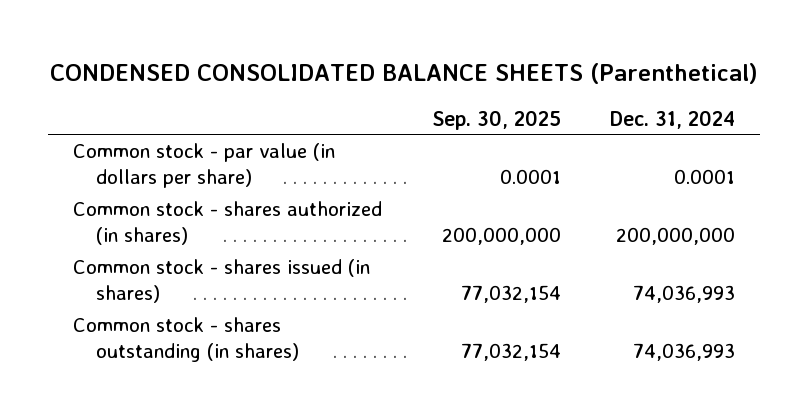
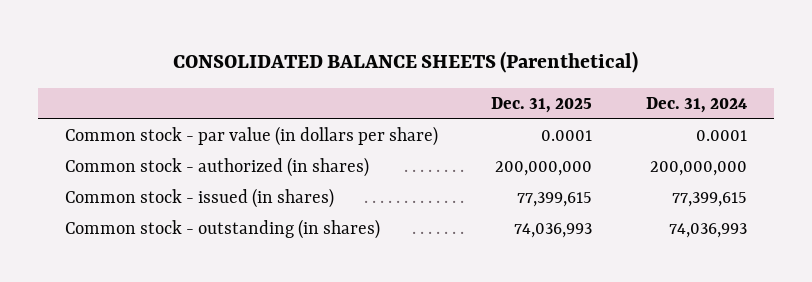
[50,63,759,85] CONDENSED CONSOLIDATED BALANCE SHEETS (Parenthetical) -> [172,51,638,74] CONSOLIDATED BALANCE SHEETS (Parenthetical)
[431,109,561,130] Sep. 30, 2025 -> none
none -> [491,97,593,114] Dec. 31, 2025
[73,201,383,245] Common stock - shares authorized (in shares) -> [64,156,369,177] Common stock - authorized (in shares)
[73,259,371,303] Common stock - shares issued (in shares) -> [64,187,334,208] Common stock - issued (in shares)
[633,284,736,303] 74,036,993 -> [672,191,748,207] 77,399,615
[73,317,299,362] Common stock - shares outstanding (in shares) -> [64,218,380,239] Common stock - outstanding (in shares)

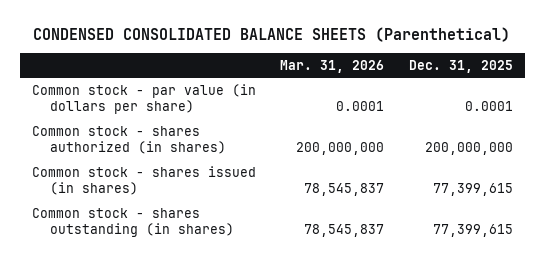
[172,51,638,74] CONSOLIDATED BALANCE SHEETS (Parenthetical) -> [33,26,511,42] CONDENSED CONSOLIDATED BALANCE SHEETS (Parenthetical)
[646,97,748,114] Dec. 31, 2024 -> none
none -> [280,59,385,73] Mar. 31, 2026
[64,156,369,177] Common stock - authorized (in shares) -> [31,125,226,155] Common stock - shares authorized (in shares)
[64,187,334,208] Common stock - issued (in shares) -> [31,165,256,196] Common stock - shares issued (in shares)
[64,218,380,239] Common stock - outstanding (in shares) -> [31,207,234,238] Common stock - shares outstanding (in shares)
[514,222,593,238] 74,036,993 -> [432,224,513,238] 77,399,615

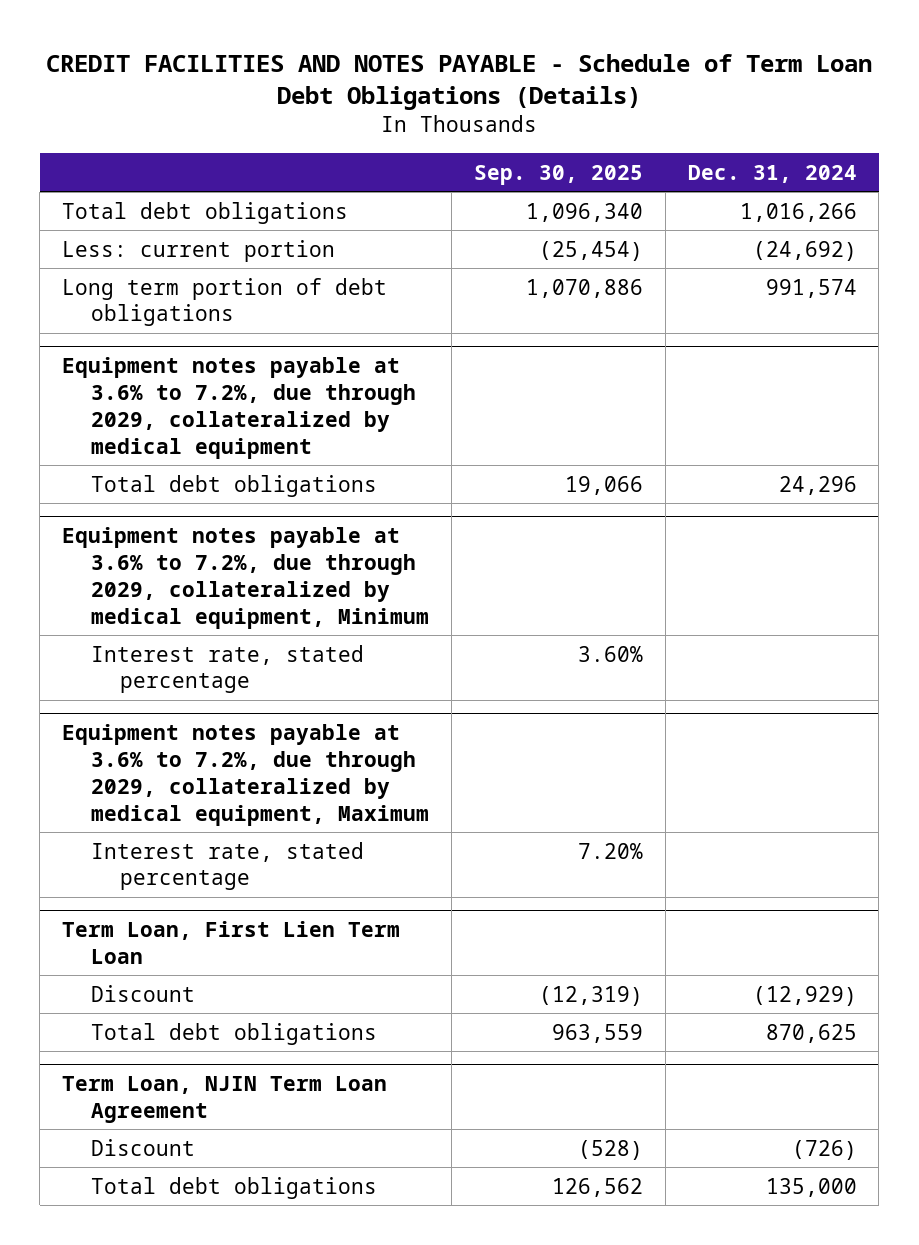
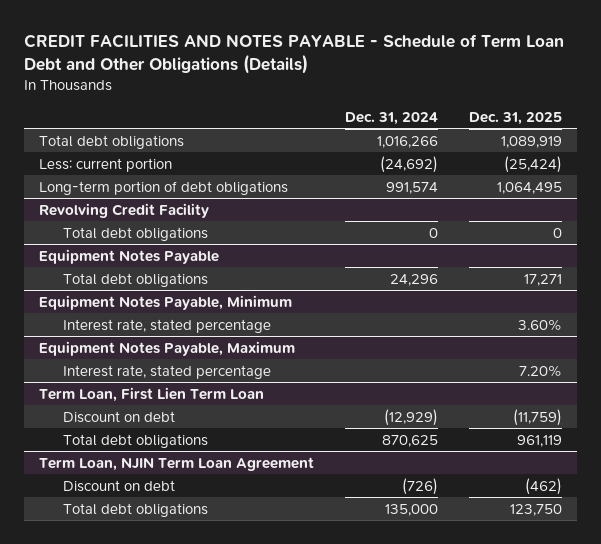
[46,53,873,111] CREDIT FACILITIES AND NOTES PAYABLE - Schedule of Term Loan Debt Obligations (Details) -> [23,33,564,74] CREDIT FACILITIES AND NOTES PAYABLE - Schedule of Term Loan Debt and Other Obligations (Details)
[473,164,643,185] Sep. 30, 2025 -> none
none -> [468,111,562,125] Dec. 31, 2025
[62,277,388,327] Long term portion of debt obligations -> [39,180,289,195] Long-term portion of debt obligations
none -> [39,202,210,218] Revolving Credit Facility
none -> [62,226,208,241] Total debt obligations
[62,356,417,459] Equipment notes payable at 3.6% to 7.2%, due through 2029, collateralized by medical equipment -> [39,248,220,264] Equipment Notes Payable
[62,526,430,629] Equipment notes payable at 3.6% to 7.2%, due through 2029, collateralized by medical equipment, Minimum -> none
none -> [39,294,293,310] Equipment Notes Payable, Minimum
[62,723,430,826] Equipment notes payable at 3.6% to 7.2%, due through 2029, collateralized by medical equipment, Maximum -> none
none -> [39,340,296,356] Equipment Notes Payable, Maximum
[91,984,196,1002] Discount -> [62,410,175,423] Discount on debt
[91,1138,196,1156] Discount -> [62,479,175,492] Discount on debt

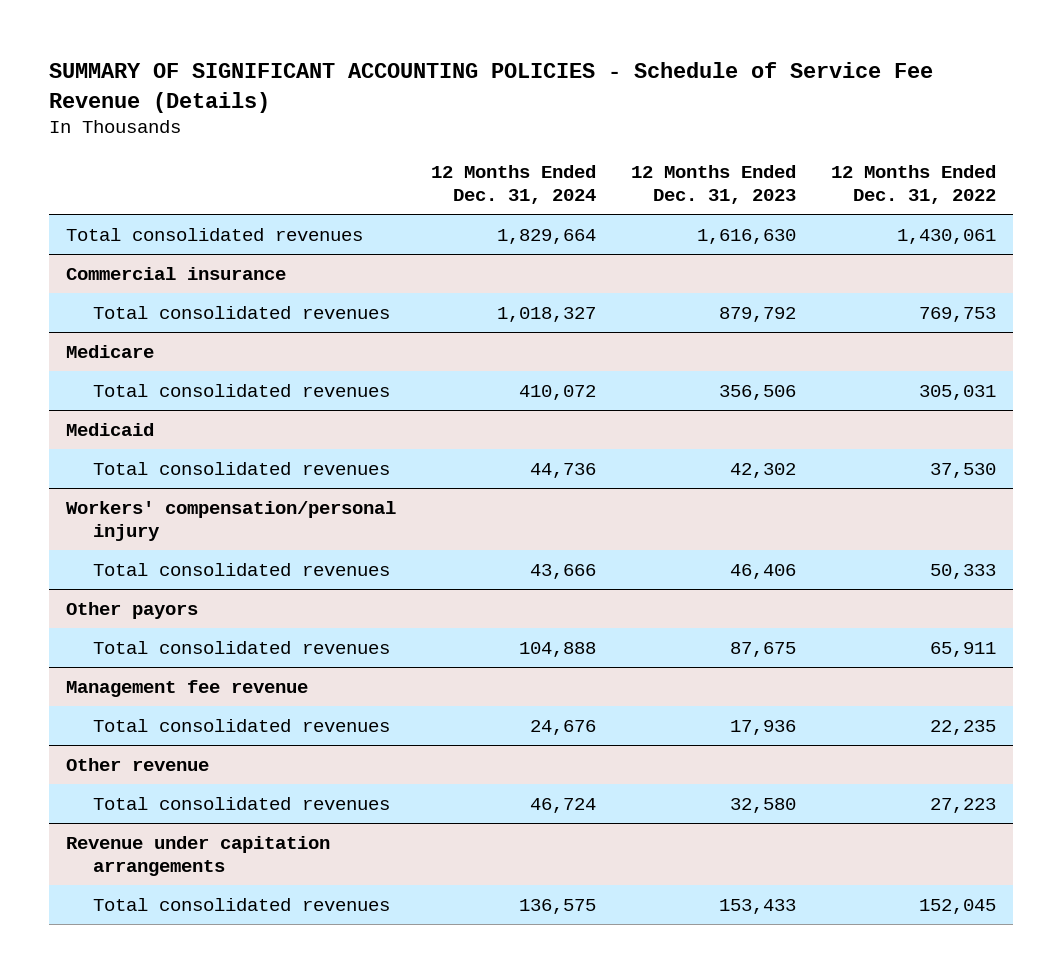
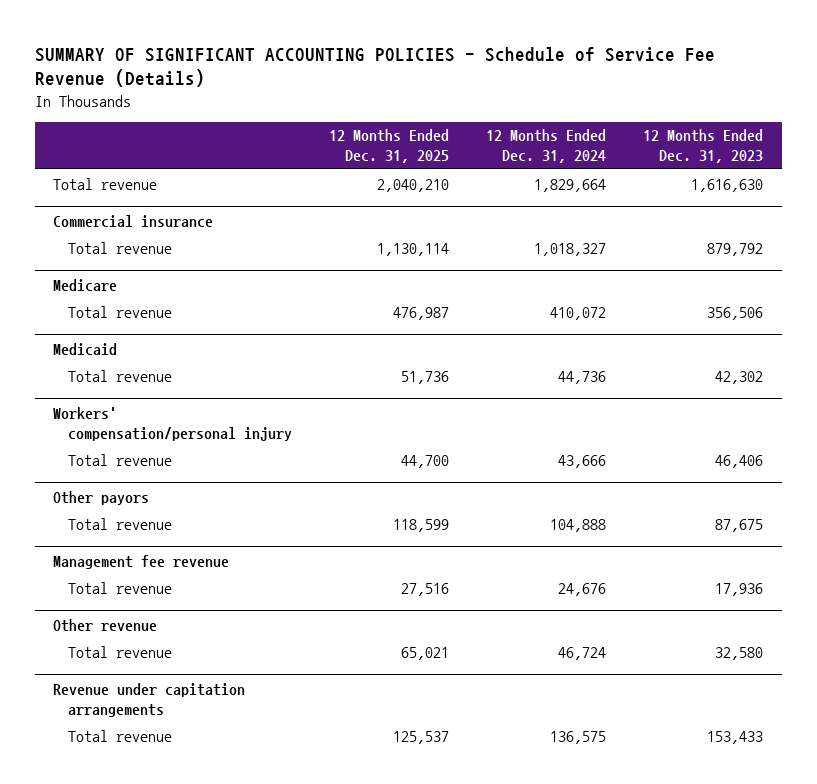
[830,164,996,205] 12 Months Ended Dec. 31, 2022 -> none
none -> [329,129,450,164] 12 Months Ended Dec. 31, 2025
[66,227,364,241] Total consolidated revenues -> [53,177,158,190] Total revenue
[93,305,391,319] Total consolidated revenues -> [68,241,173,254] Total revenue
[93,383,391,397] Total consolidated revenues -> [68,305,173,318] Total revenue
[93,461,391,475] Total consolidated revenues -> [68,369,173,382] Total revenue
[93,562,391,576] Total consolidated revenues -> [68,453,173,466] Total revenue
[93,640,391,654] Total consolidated revenues -> [68,517,173,530] Total revenue
[93,718,391,732] Total consolidated revenues -> [68,581,173,594] Total revenue
[93,796,391,810] Total consolidated revenues -> [68,645,173,658] Total revenue
[93,897,391,911] Total consolidated revenues -> [68,729,173,742] Total revenue

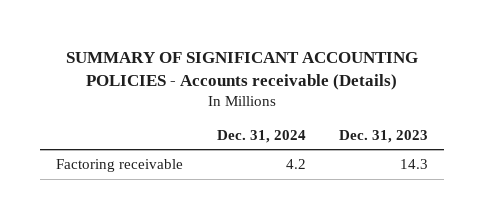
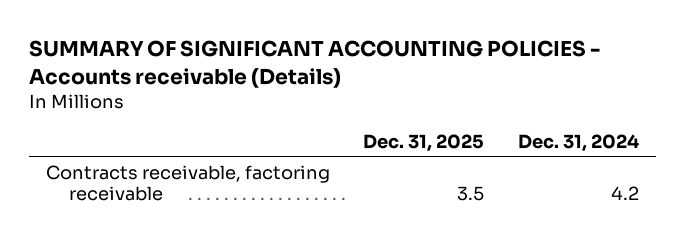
[338,129,428,143] Dec. 31, 2023 -> none
none -> [363,133,485,152] Dec. 31, 2025
[56,159,184,173] Factoring receivable -> [45,164,330,201] Contracts receivable, factoring receivable

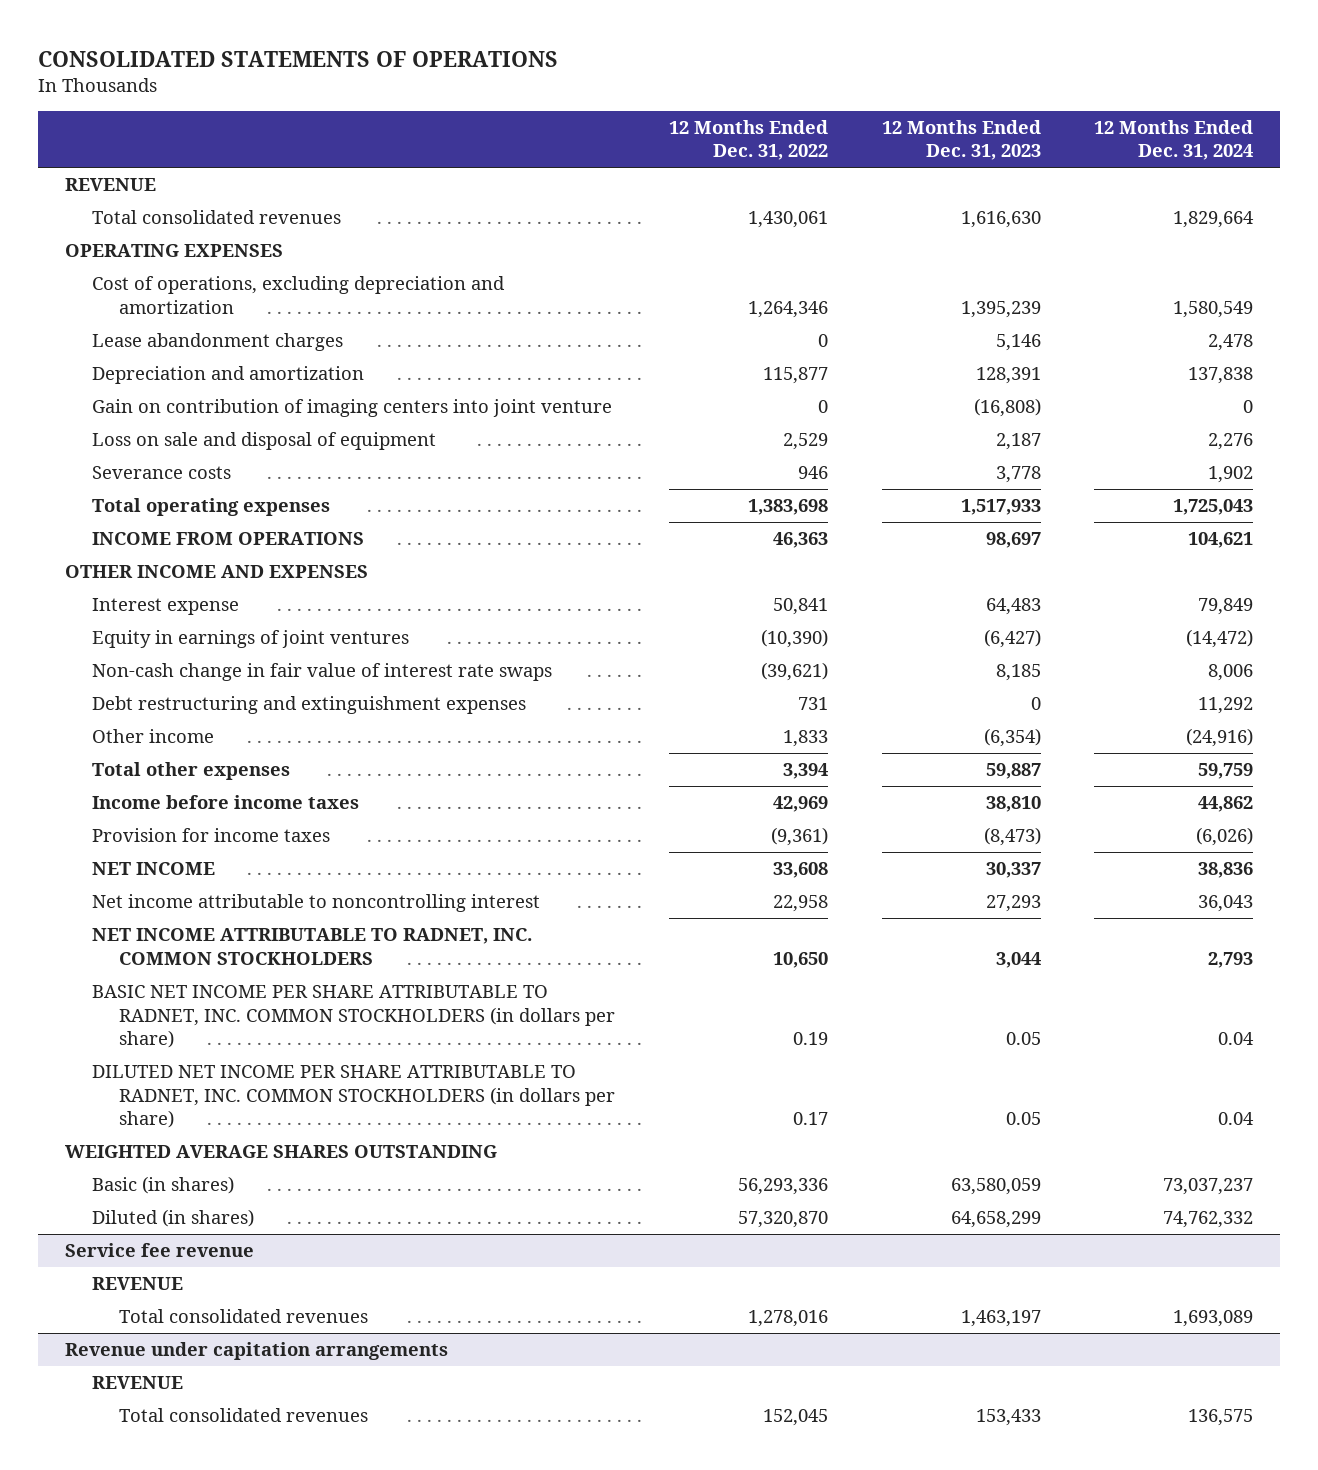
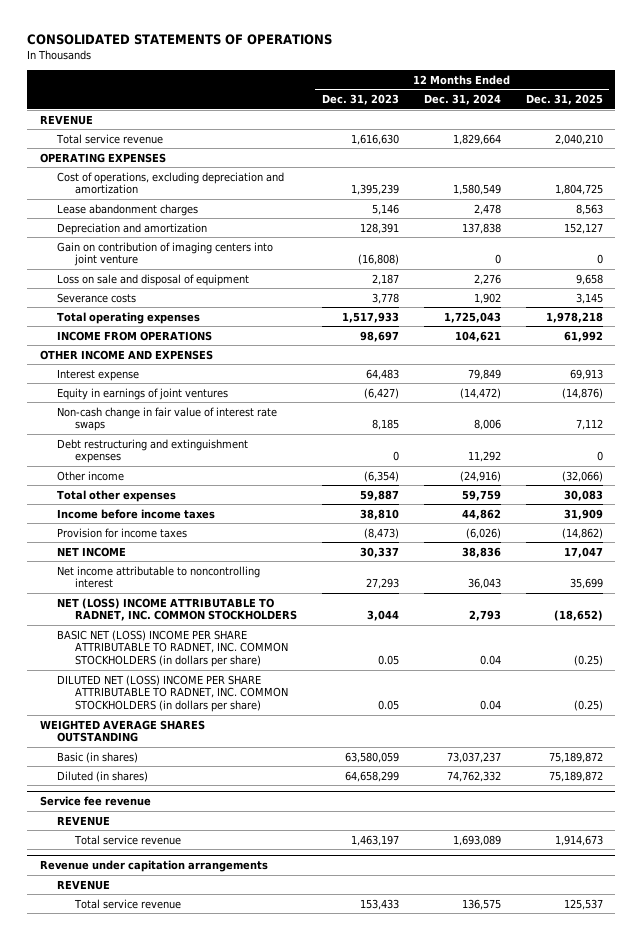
[668,120,828,161] 12 Months Ended Dec. 31, 2022 -> none
none -> [525,93,603,105] Dec. 31, 2025
[91,210,341,225] Total consolidated revenues -> [56,133,164,144] Total service revenue
[91,928,532,965] NET INCOME ATTRIBUTABLE TO RADNET, INC. COMMON STOCKHOLDERS -> [57,597,297,622] NET (LOSS) INCOME ATTRIBUTABLE TO RADNET, INC. COMMON STOCKHOLDERS
[91,985,616,1048] BASIC NET INCOME PER SHARE ATTRIBUTABLE TO RADNET, INC. COMMON STOCKHOLDERS (in dollars per share) -> [57,629,288,668] BASIC NET (LOSS) INCOME PER SHARE ATTRIBUTABLE TO RADNET, INC. COMMON STOCKHOLDERS (in dollars per share)
[91,1065,616,1128] DILUTED NET INCOME PER SHARE ATTRIBUTABLE TO RADNET, INC. COMMON STOCKHOLDERS (in dollars per share) -> [57,674,288,713] DILUTED NET (LOSS) INCOME PER SHARE ATTRIBUTABLE TO RADNET, INC. COMMON STOCKHOLDERS (in dollars per share)
[119,1309,369,1324] Total consolidated revenues -> [73,834,181,845] Total service revenue
[119,1408,369,1423] Total consolidated revenues -> [73,898,181,909] Total service revenue

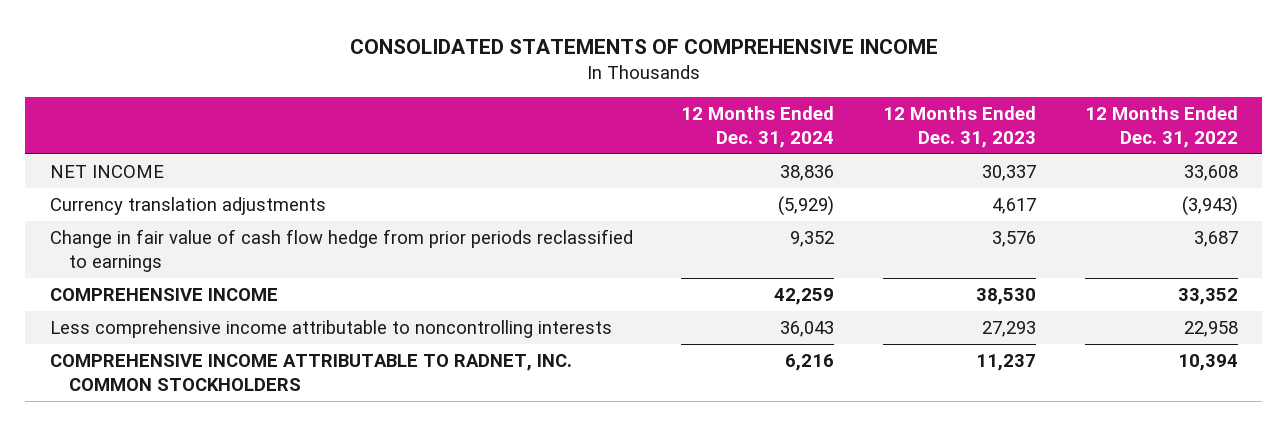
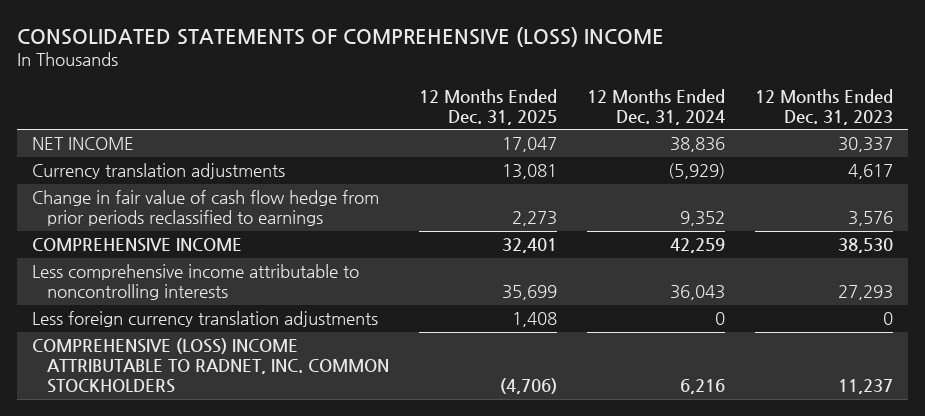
[349,38,938,54] CONSOLIDATED STATEMENTS OF COMPREHENSIVE INCOME -> [16,26,664,47] CONSOLIDATED STATEMENTS OF COMPREHENSIVE (LOSS) INCOME
[1084,106,1238,148] 12 Months Ended Dec. 31, 2022 -> none
none -> [418,88,557,125] 12 Months Ended Dec. 31, 2025
none -> [31,311,378,328] Less foreign currency translation adjustments
[49,354,572,391] COMPREHENSIVE INCOME ATTRIBUTABLE TO RADNET, INC. COMMON STOCKHOLDERS -> [31,338,389,394] COMPREHENSIVE (LOSS) INCOME ATTRIBUTABLE TO RADNET, INC. COMMON STOCKHOLDERS

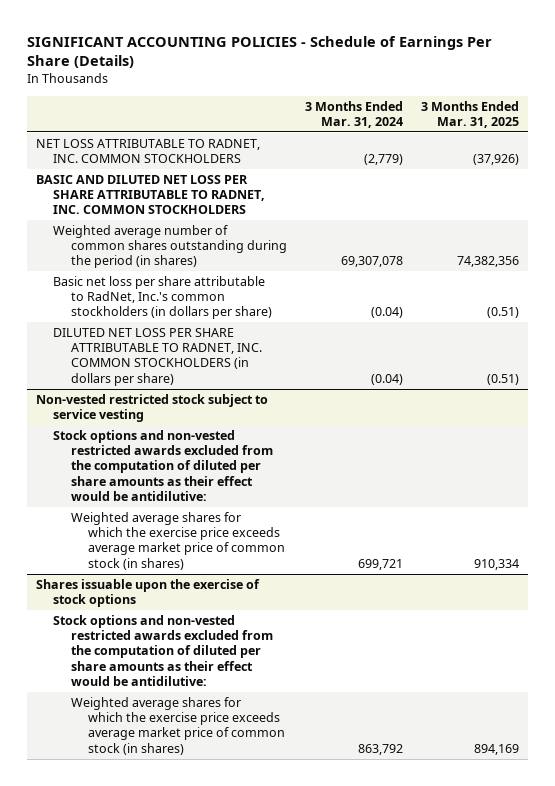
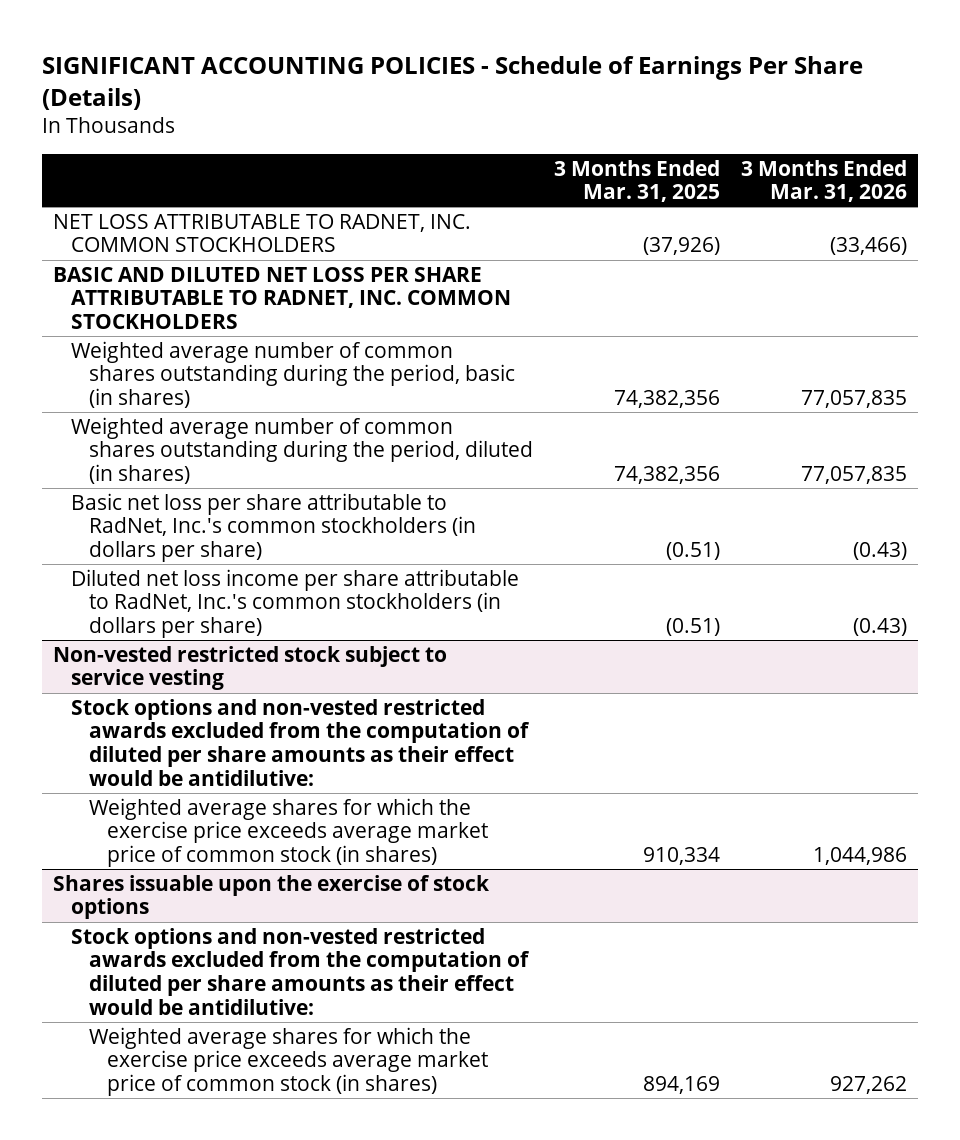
[304,100,403,128] 3 Months Ended Mar. 31, 2024 -> none
none -> [741,159,908,203] 3 Months Ended Mar. 31, 2026
[53,224,287,269] Weighted average number of common shares outstanding during the period (in shares) -> [70,340,515,408] Weighted average number of common shares outstanding during the period, basic (in shares)
none -> [70,416,533,484] Weighted average number of common shares outstanding during the period, diluted (in shares)
[53,327,262,386] DILUTED NET LOSS PER SHARE ATTRIBUTABLE TO RADNET, INC. COMMON STOCKHOLDERS (in dollars per share) -> [70,568,519,638] Diluted net loss income per share attributable to RadNet, Inc.'s common stockholders (in dollars per share)

